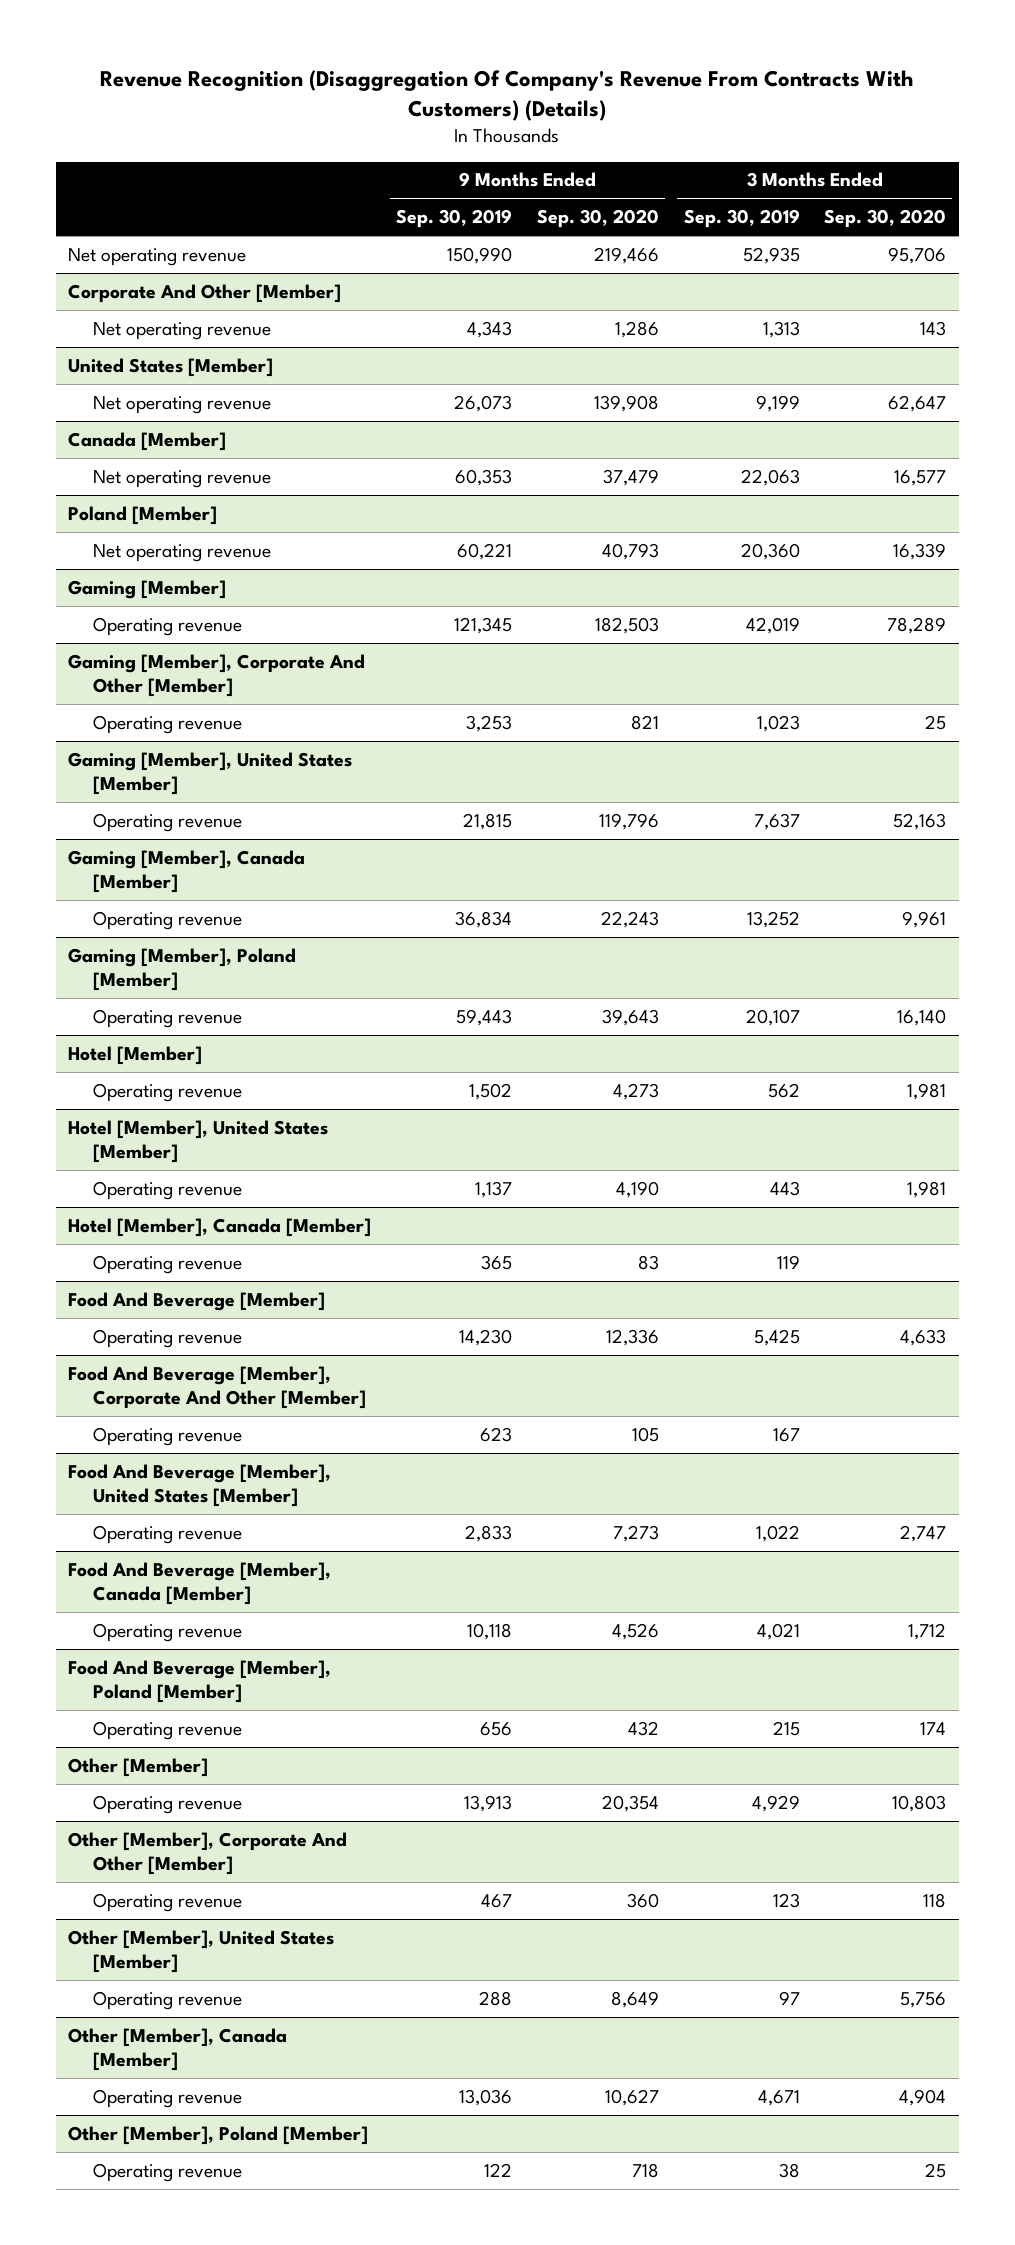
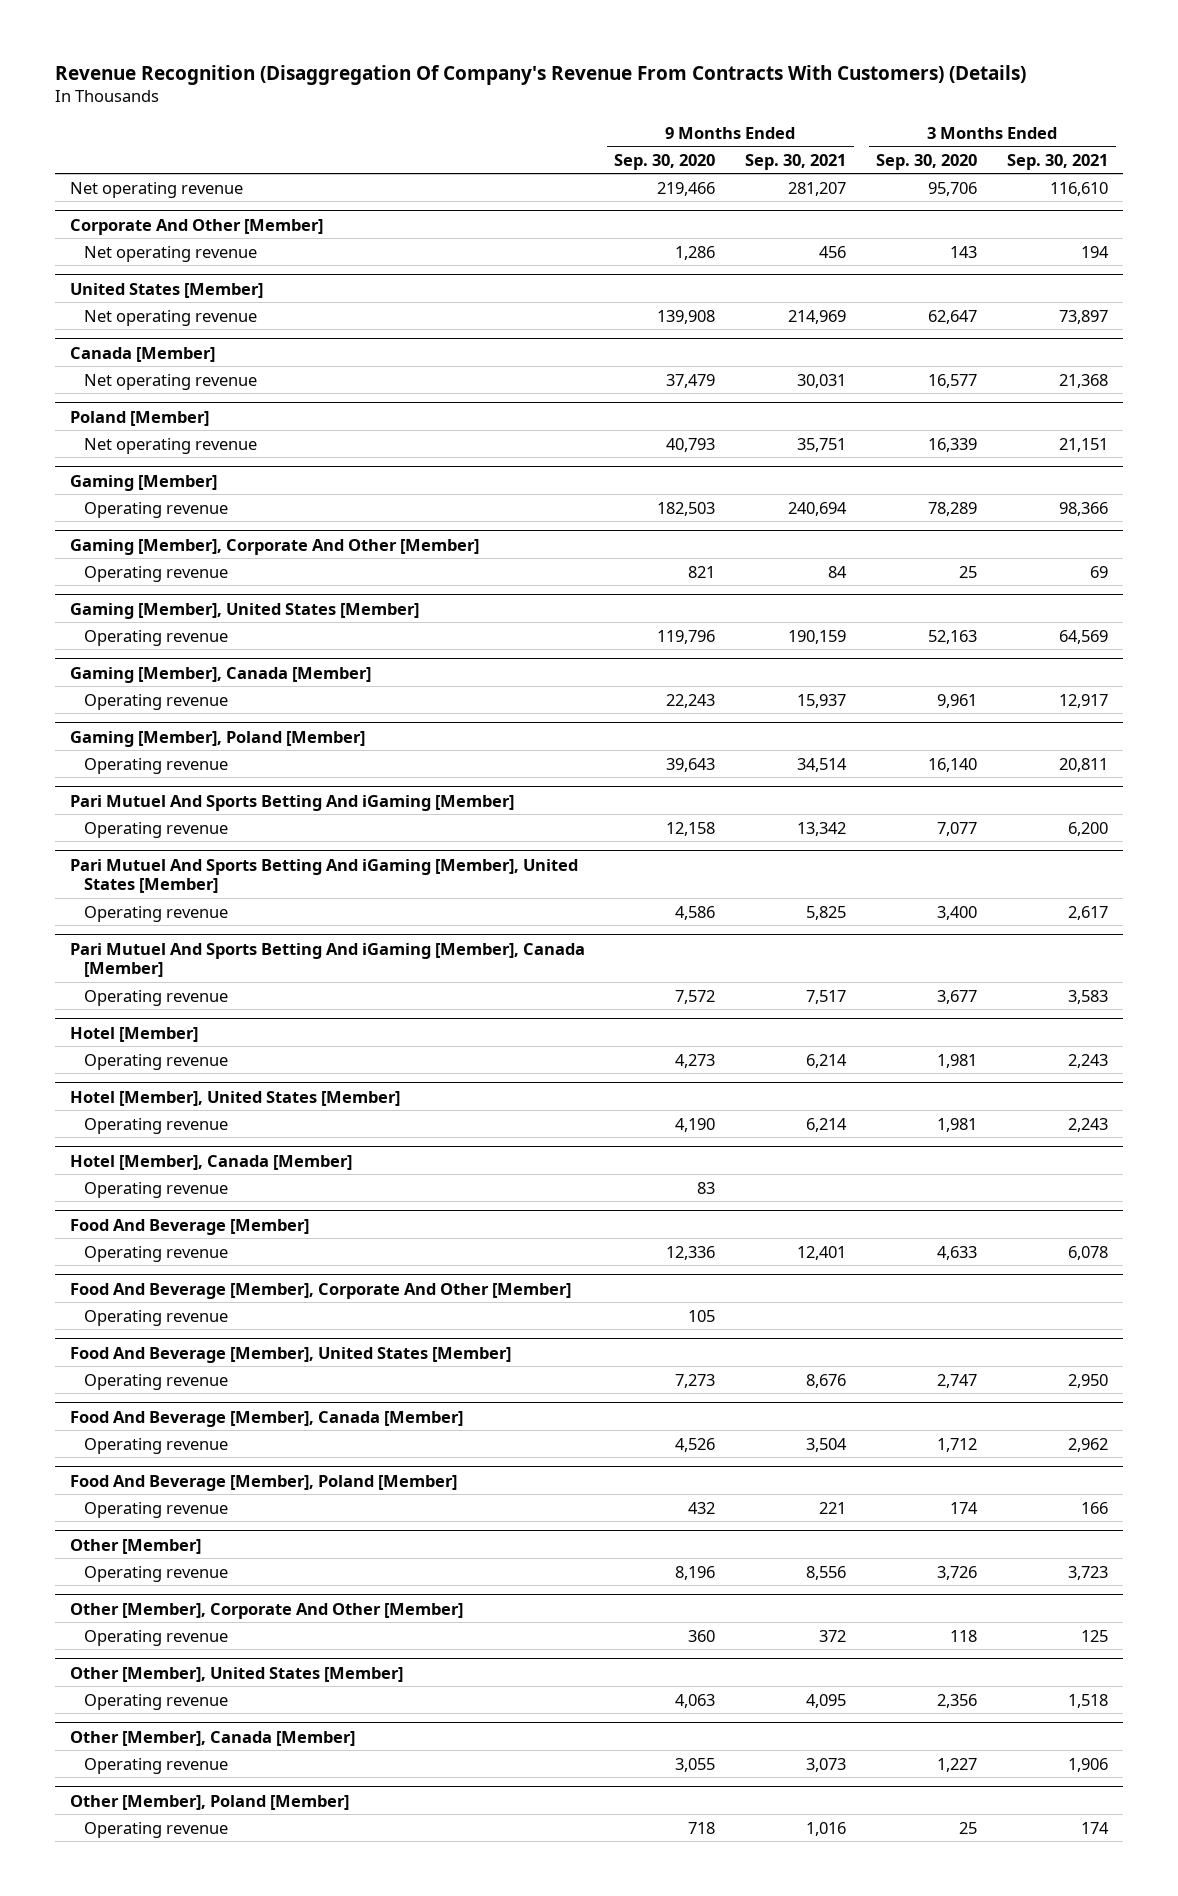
[396,209,513,229] Sep. 30, 2019 -> none
[683,209,800,229] Sep. 30, 2019 -> none
none -> [745,153,847,170] Sep. 30, 2021
none -> [1007,153,1109,170] Sep. 30, 2021
none -> [69,794,514,811] Pari Mutuel And Sports Betting And iGaming [Member]
none -> [84,821,229,838] Operating revenue
none -> [69,858,578,894] Pari Mutuel And Sports Betting And iGaming [Member], United States [Member]
none -> [84,905,229,922] Operating revenue
none -> [69,942,585,978] Pari Mutuel And Sports Betting And iGaming [Member], Canada [Member]
none -> [84,989,229,1006] Operating revenue
[601,1794,659,1812] 20,354 -> [675,1565,716,1580] 8,196
[892,1794,947,1812] 10,803 -> [937,1565,978,1580] 3,726
[610,1990,659,2008] 8,649 -> [675,1693,716,1708] 4,063
[900,1991,947,2008] 5,756 -> [937,1693,978,1708] 2,356
[604,2088,659,2106] 10,627 -> [675,1757,716,1772] 3,055
[899,2088,947,2106] 4,904 -> [937,1757,978,1772] 1,227

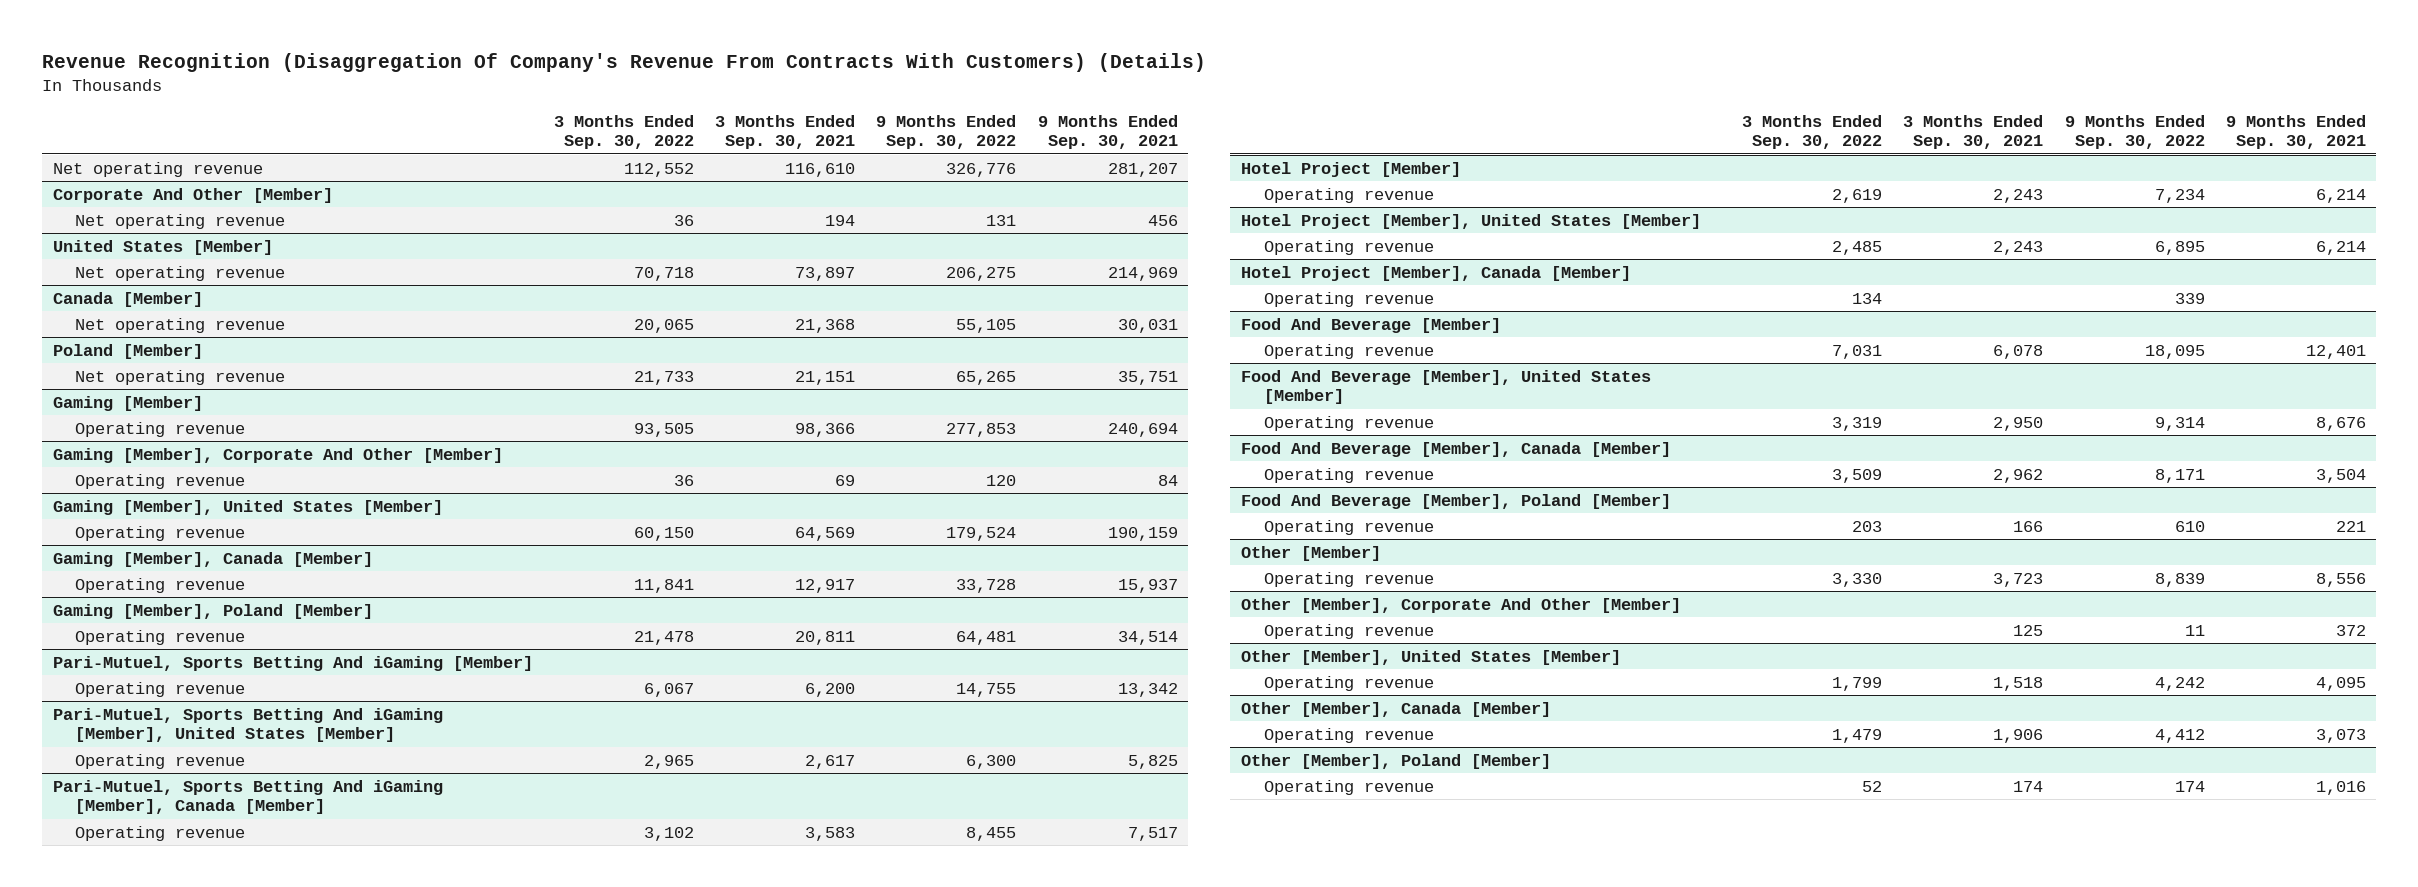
[614,153,716,170] Sep. 30, 2020 -> none
[876,153,978,170] Sep. 30, 2020 -> none
none -> [553,114,694,150] 3 Months Ended Sep. 30, 2022
none -> [876,114,1017,150] 9 Months Ended Sep. 30, 2022
[69,794,514,811] Pari Mutuel And Sports Betting And iGaming [Member] -> [52,655,533,671] Pari-Mutuel, Sports Betting And iGaming [Member]
[69,858,578,894] Pari Mutuel And Sports Betting And iGaming [Member], United States [Member] -> [52,707,443,743] Pari-Mutuel, Sports Betting And iGaming [Member], United States [Member]
[69,942,585,978] Pari Mutuel And Sports Betting And iGaming [Member], Canada [Member] -> [52,779,443,815] Pari-Mutuel, Sports Betting And iGaming [Member], Canada [Member]
[69,1026,198,1042] Hotel [Member] -> [1240,161,1461,177] Hotel Project [Member]
[69,1090,400,1106] Hotel [Member], United States [Member] -> [1240,213,1701,229] Hotel Project [Member], United States [Member]
[69,1154,352,1170] Hotel [Member], Canada [Member] -> [1240,265,1631,281] Hotel Project [Member], Canada [Member]
[69,1282,571,1299] Food And Beverage [Member], Corporate And Other [Member] -> none
[84,1309,229,1326] Operating revenue -> none

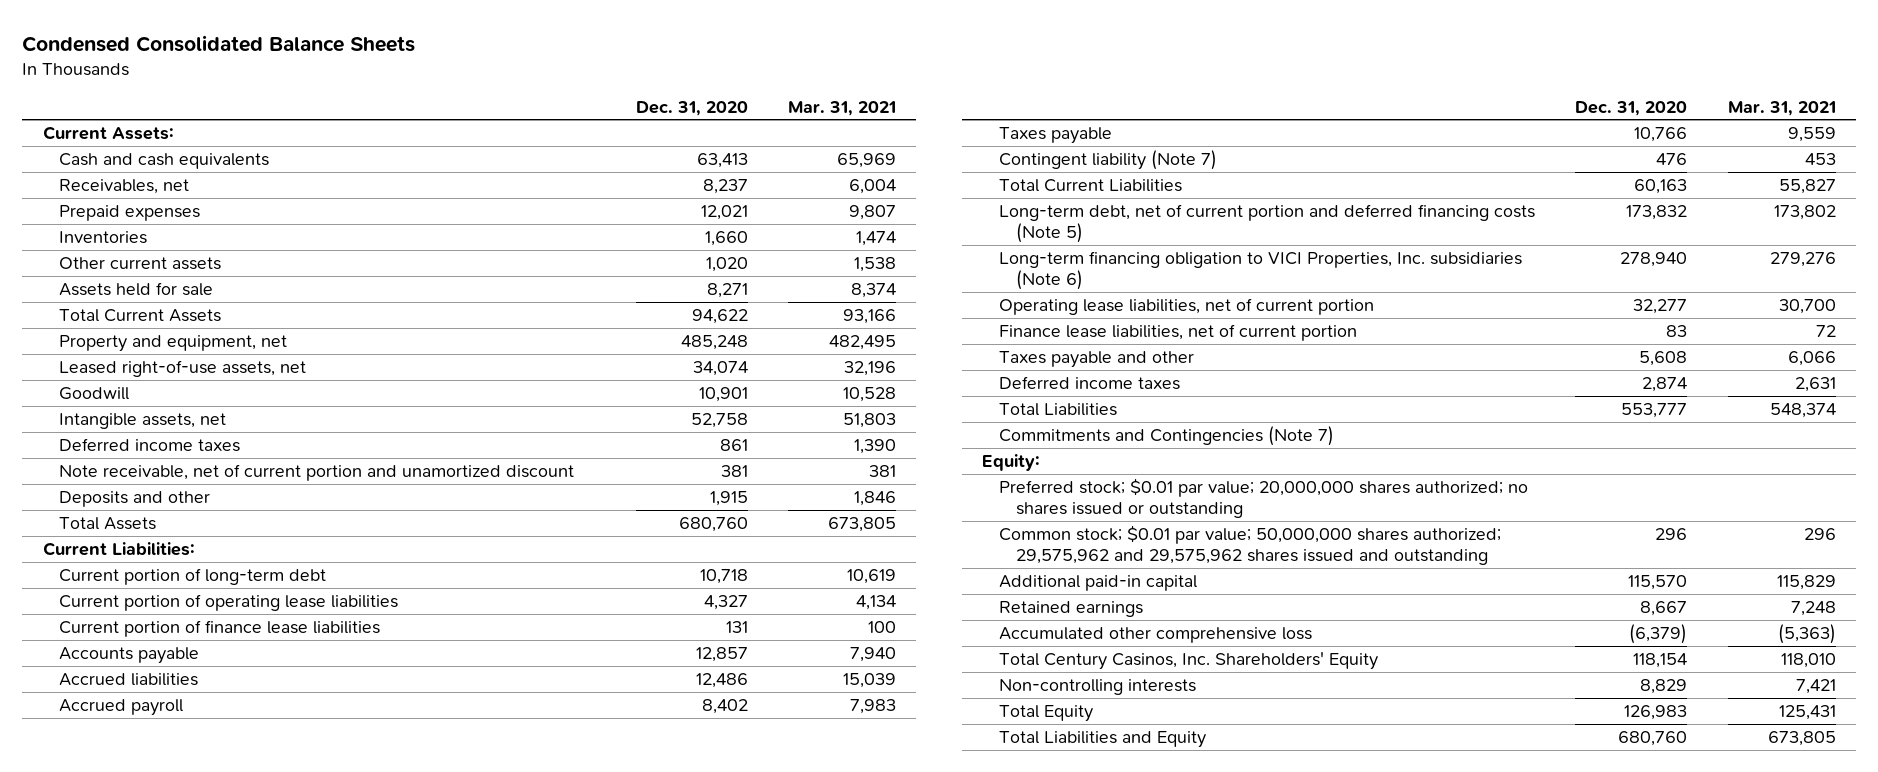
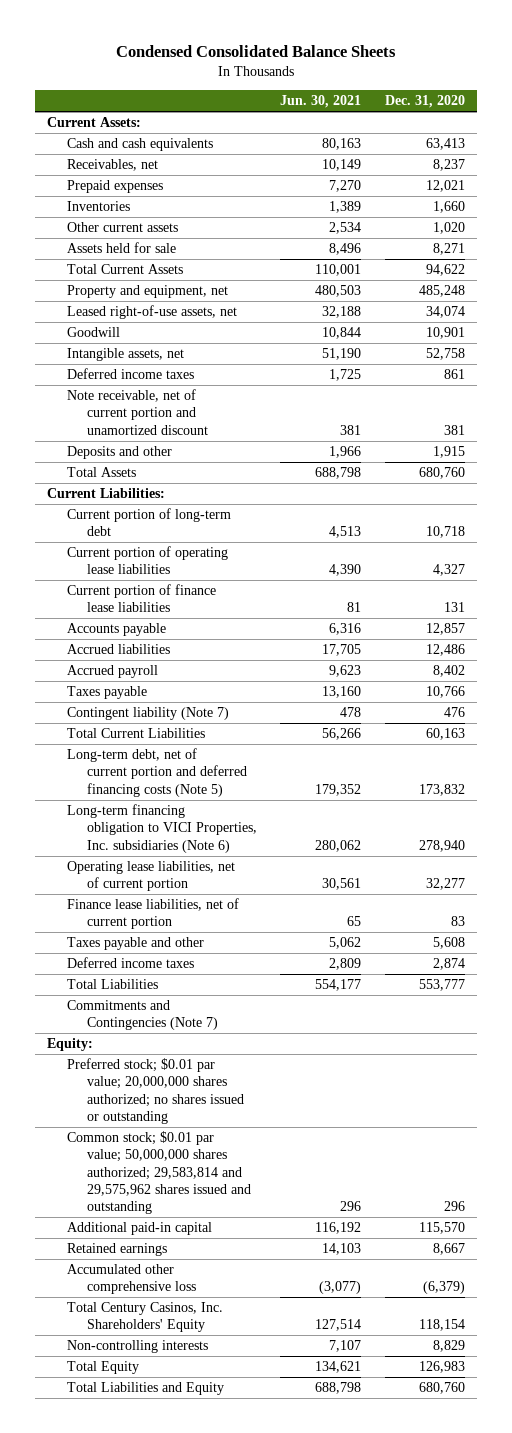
[788,100,897,116] Mar. 31, 2021 -> none
none -> [280,95,362,109] Jun. 30, 2021
[998,525,1501,566] Common stock; $0.01 par value; 50,000,000 shares authorized; 29,575,962 and 29,575,962 shares issued and outstanding -> [66,1131,251,1215] Common stock; $0.01 par value; 50,000,000 shares authorized; 29,583,814 and 29,575,962 shares issued and outstanding

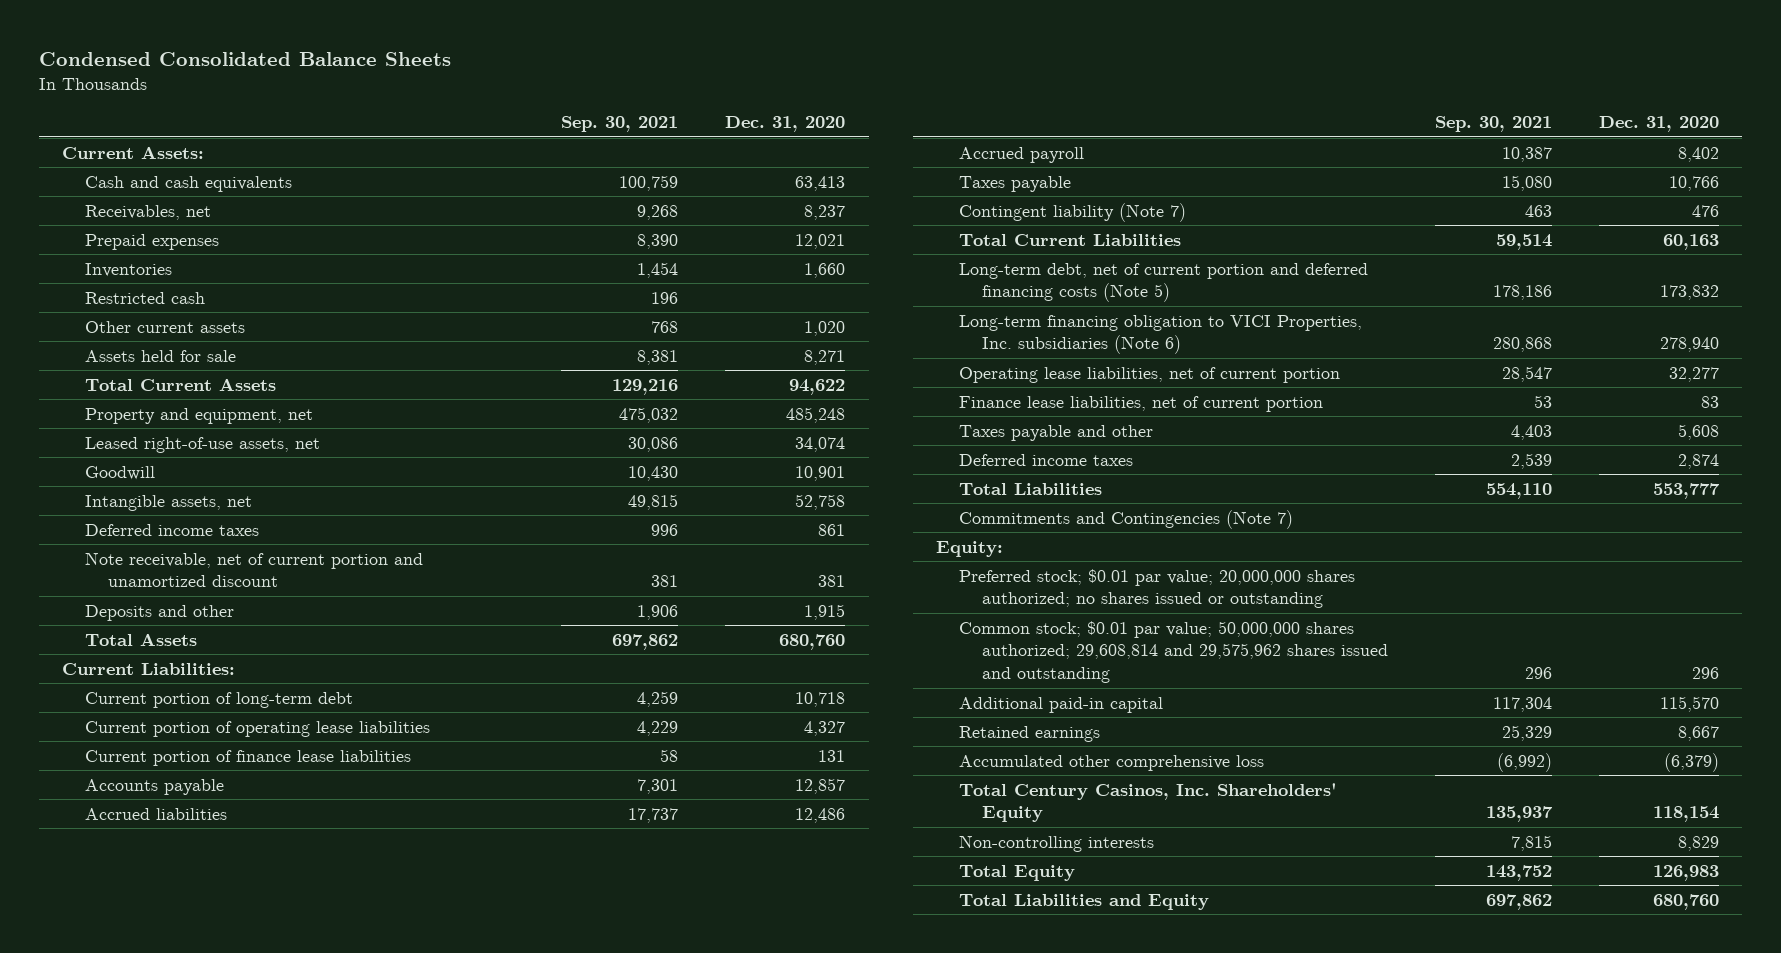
[280,95,362,109] Jun. 30, 2021 -> none
none -> [561,116,679,133] Sep. 30, 2021
none -> [85,291,206,304] Restricted cash
[66,1131,251,1215] Common stock; $0.01 par value; 50,000,000 shares authorized; 29,583,814 and 29,575,962 shares issued and outstanding -> [958,620,1388,684] Common stock; $0.01 par value; 50,000,000 shares authorized; 29,608,814 and 29,575,962 shares issued and outstanding

